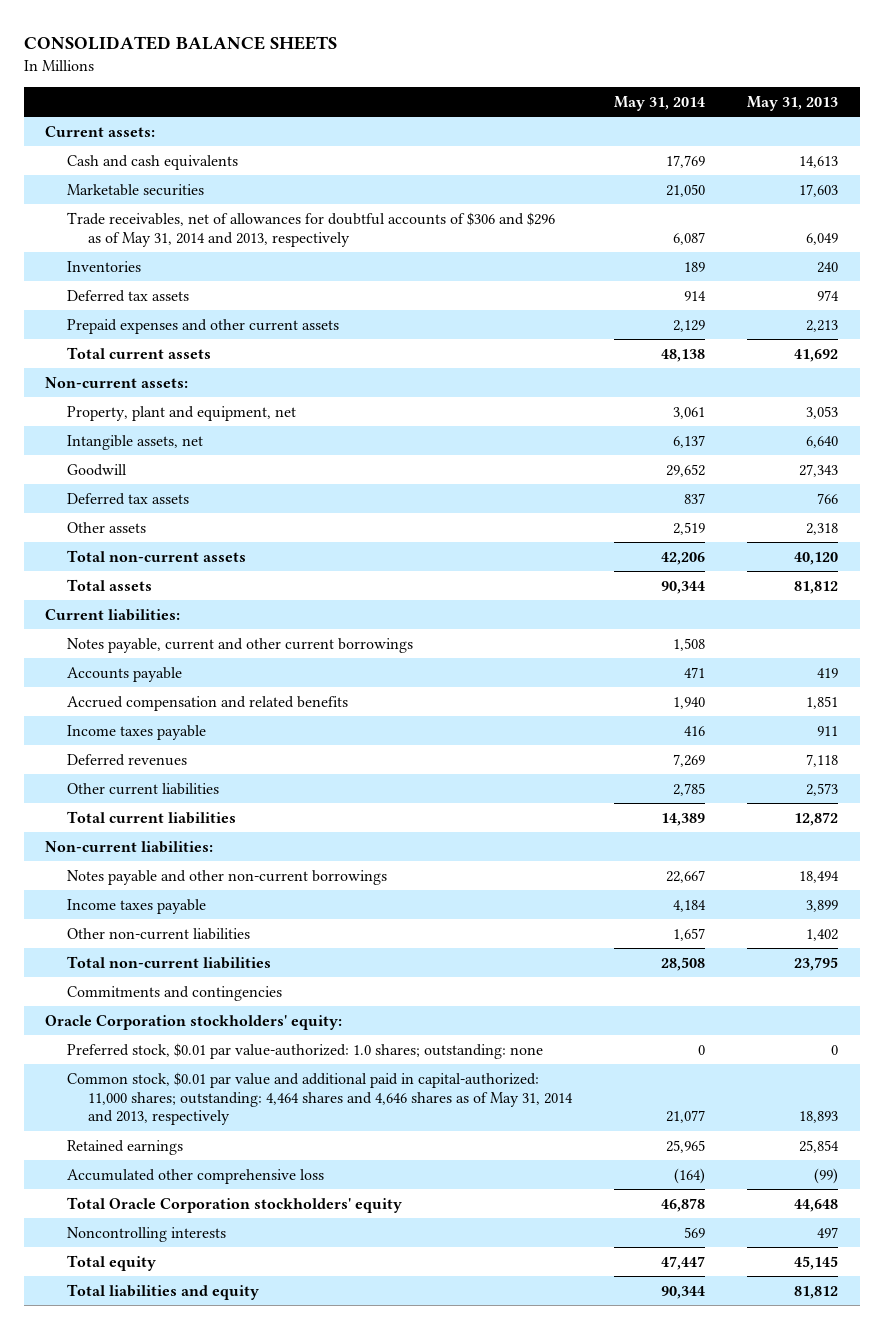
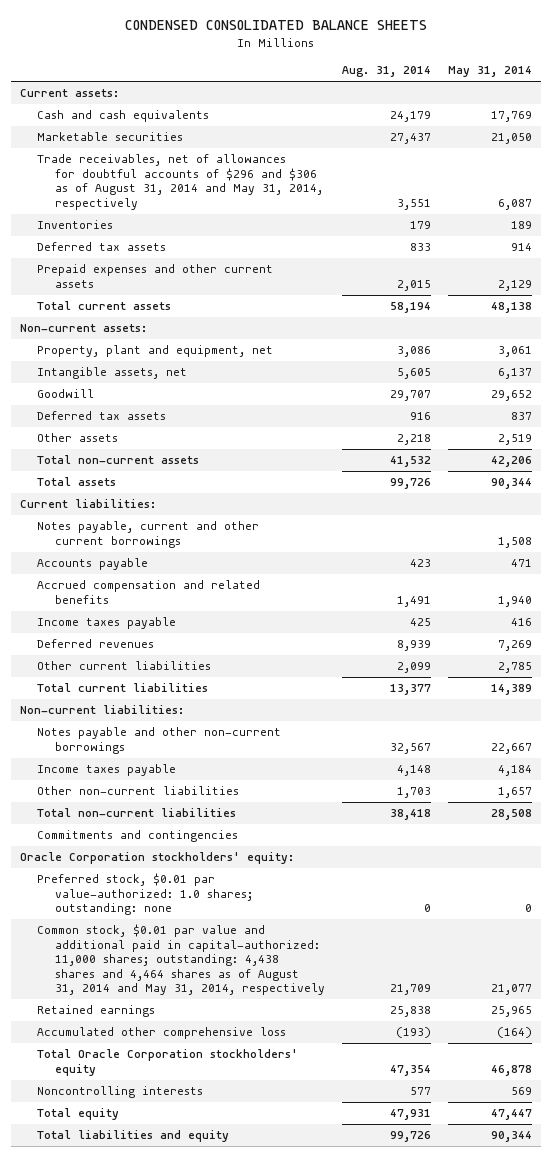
[24,36,338,51] CONSOLIDATED BALANCE SHEETS -> [124,20,427,31] CONDENSED CONSOLIDATED BALANCE SHEETS
[747,95,839,111] May 31, 2013 -> none
none -> [342,66,432,78] Aug. 31, 2014
[66,211,555,247] Trade receivables, net of allowances for doubtful accounts of $306 and $296 as of May 31, 2014 and 2013, respectively -> [37,154,324,210] Trade receivables, net of allowances for doubtful accounts of $296 and $306 as of August 31, 2014 and May 31, 2014, respectively
[66,1071,574,1126] Common stock, $0.01 par value and additional paid in capital-authorized: 11,000 shares; outstanding: 4,464 shares and 4,646 shares as of May 31, 2014 and 2013, respectively -> [37,924,326,996] Common stock, $0.01 par value and additional paid in capital-authorized: 11,000 shares; outstanding: 4,438 shares and 4,464 shares as of August 31, 2014 and May 31, 2014, respectively

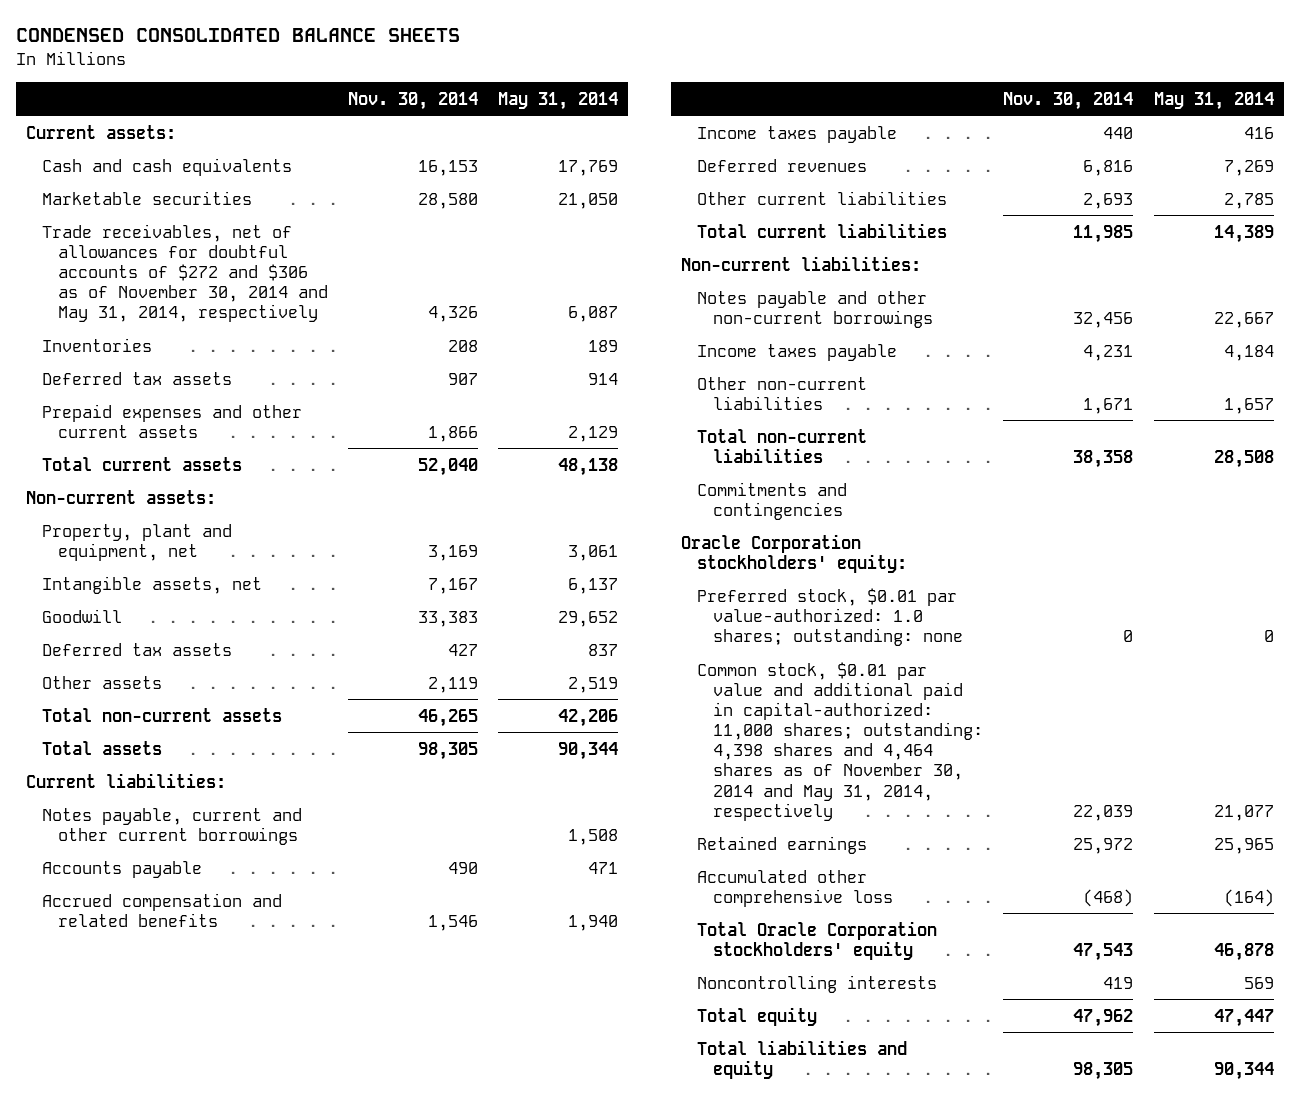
[342,66,432,78] Aug. 31, 2014 -> none
none -> [348,91,479,110] Nov. 30, 2014
[37,154,324,210] Trade receivables, net of allowances for doubtful accounts of $296 and $306 as of August 31, 2014 and May 31, 2014, respectively -> [41,223,328,323] Trade receivables, net of allowances for doubtful accounts of $272 and $306 as of November 30, 2014 and May 31, 2014, respectively
[37,924,326,996] Common stock, $0.01 par value and additional paid in capital-authorized: 11,000 shares; outstanding: 4,438 shares and 4,464 shares as of August 31, 2014 and May 31, 2014, respectively -> [697,661,984,821] Common stock, $0.01 par value and additional paid in capital-authorized: 11,000 shares; outstanding: 4,398 shares and 4,464 shares as of November 30, 2014 and May 31, 2014, respectively

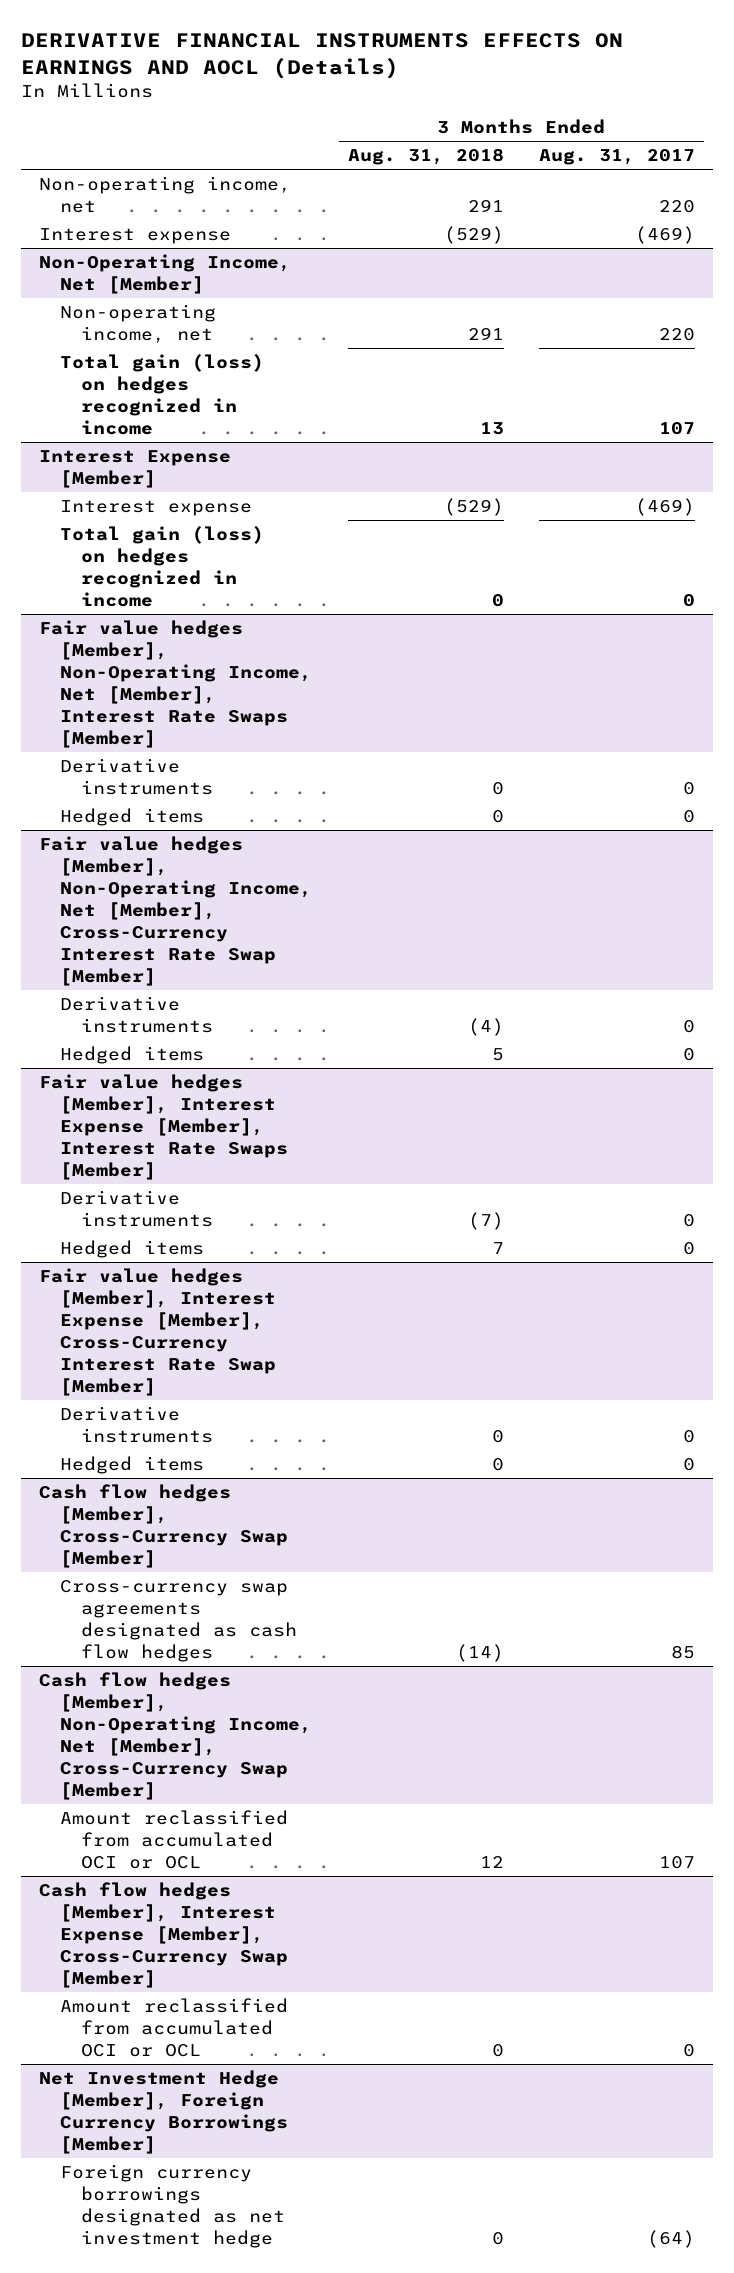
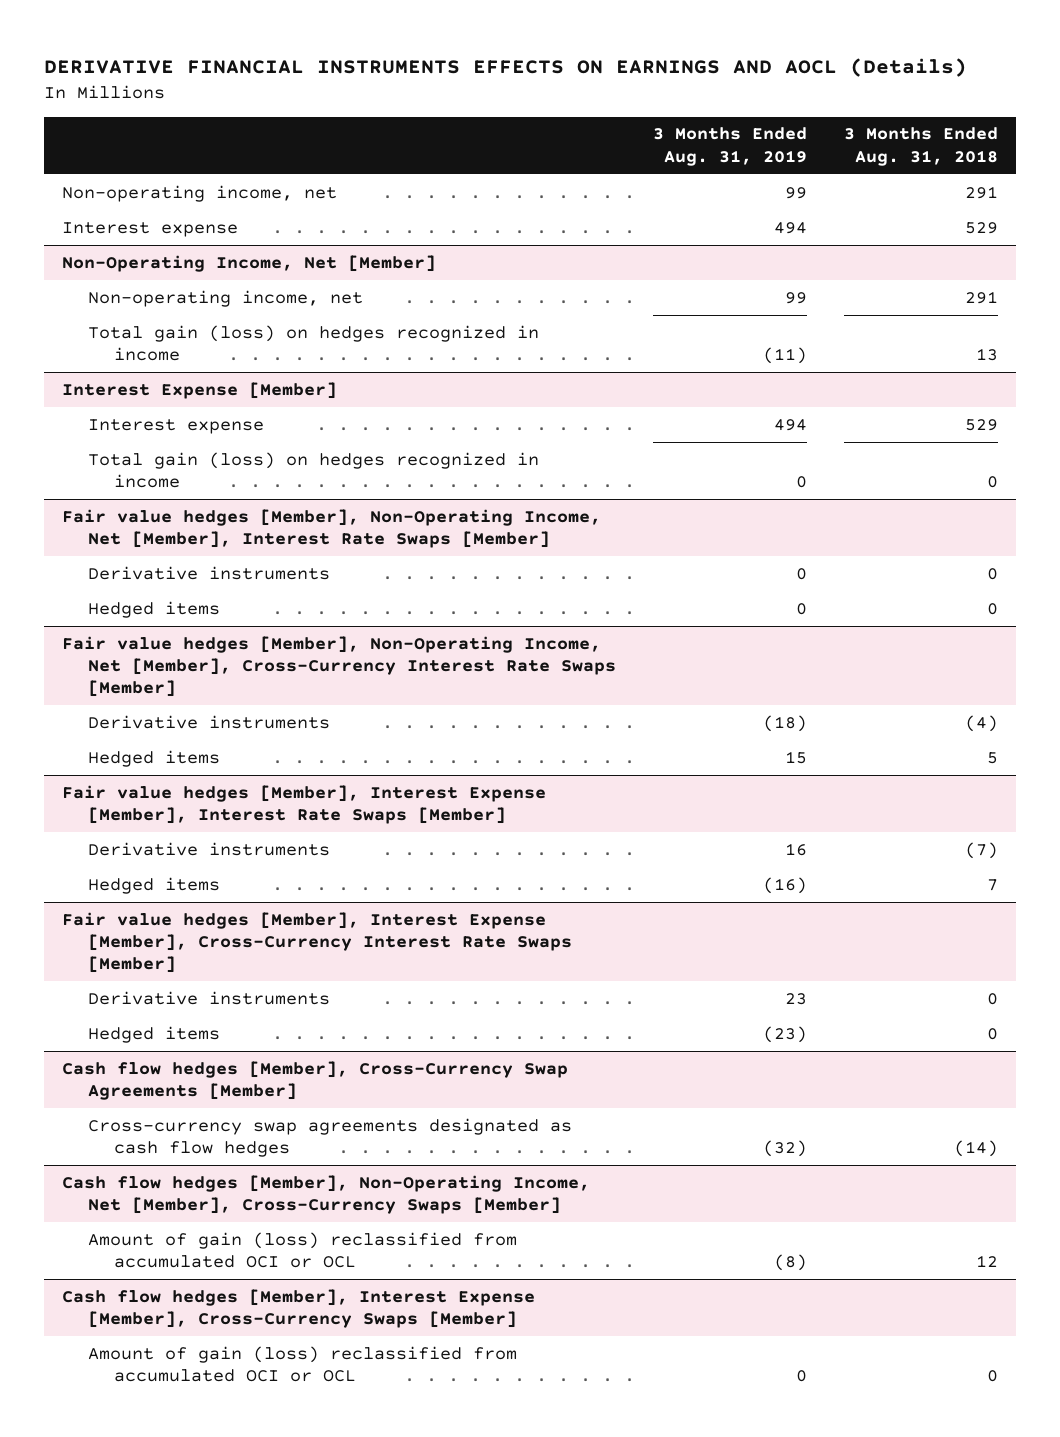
[539,149,696,166] Aug. 31, 2017 -> none
none -> [652,127,807,166] 3 Months Ended Aug. 31, 2019
[443,225,504,244] (529) -> [964,221,998,234] 529
[443,497,504,516] (529) -> [964,418,998,431] 529
[38,835,312,987] Fair value hedges [Member], Non-Operating Income, Net [Member], Cross-Currency Interest Rate Swap [Member] -> [62,635,617,698] Fair value hedges [Member], Non-Operating Income, Net [Member], Cross-Currency Interest Rate Swaps [Member]
[38,1267,276,1397] Fair value hedges [Member], Interest Expense [Member], Cross-Currency Interest Rate Swap [Member] -> [62,911,573,974] Fair value hedges [Member], Interest Expense [Member], Cross-Currency Interest Rate Swaps [Member]
[38,1483,288,1568] Cash flow hedges [Member], Cross-Currency Swap [Member] -> [62,1060,569,1101] Cash flow hedges [Member], Cross-Currency Swap Agreements [Member]
[38,2069,288,2154] Net Investment Hedge [Member], Foreign Currency Borrowings [Member] -> none
[59,2163,286,2248] Foreign currency borrowings designated as net investment hedge -> none
[38,1671,312,1801] Cash flow hedges [Member], Non-Operating Income, Net [Member], Cross-Currency Swap [Member] -> [62,1174,591,1215] Cash flow hedges [Member], Non-Operating Income, Net [Member], Cross-Currency Swaps [Member]
[59,1809,288,1869] Amount reclassified from accumulated OCI or OCL -> [88,1231,518,1269] Amount of gain (loss) reclassified from accumulated OCI or OCL
[38,1881,288,1988] Cash flow hedges [Member], Interest Expense [Member], Cross-Currency Swap [Member] -> [62,1288,536,1329] Cash flow hedges [Member], Interest Expense [Member], Cross-Currency Swaps [Member]
[59,1997,288,2057] Amount reclassified from accumulated OCI or OCL -> [88,1345,518,1383] Amount of gain (loss) reclassified from accumulated OCI or OCL

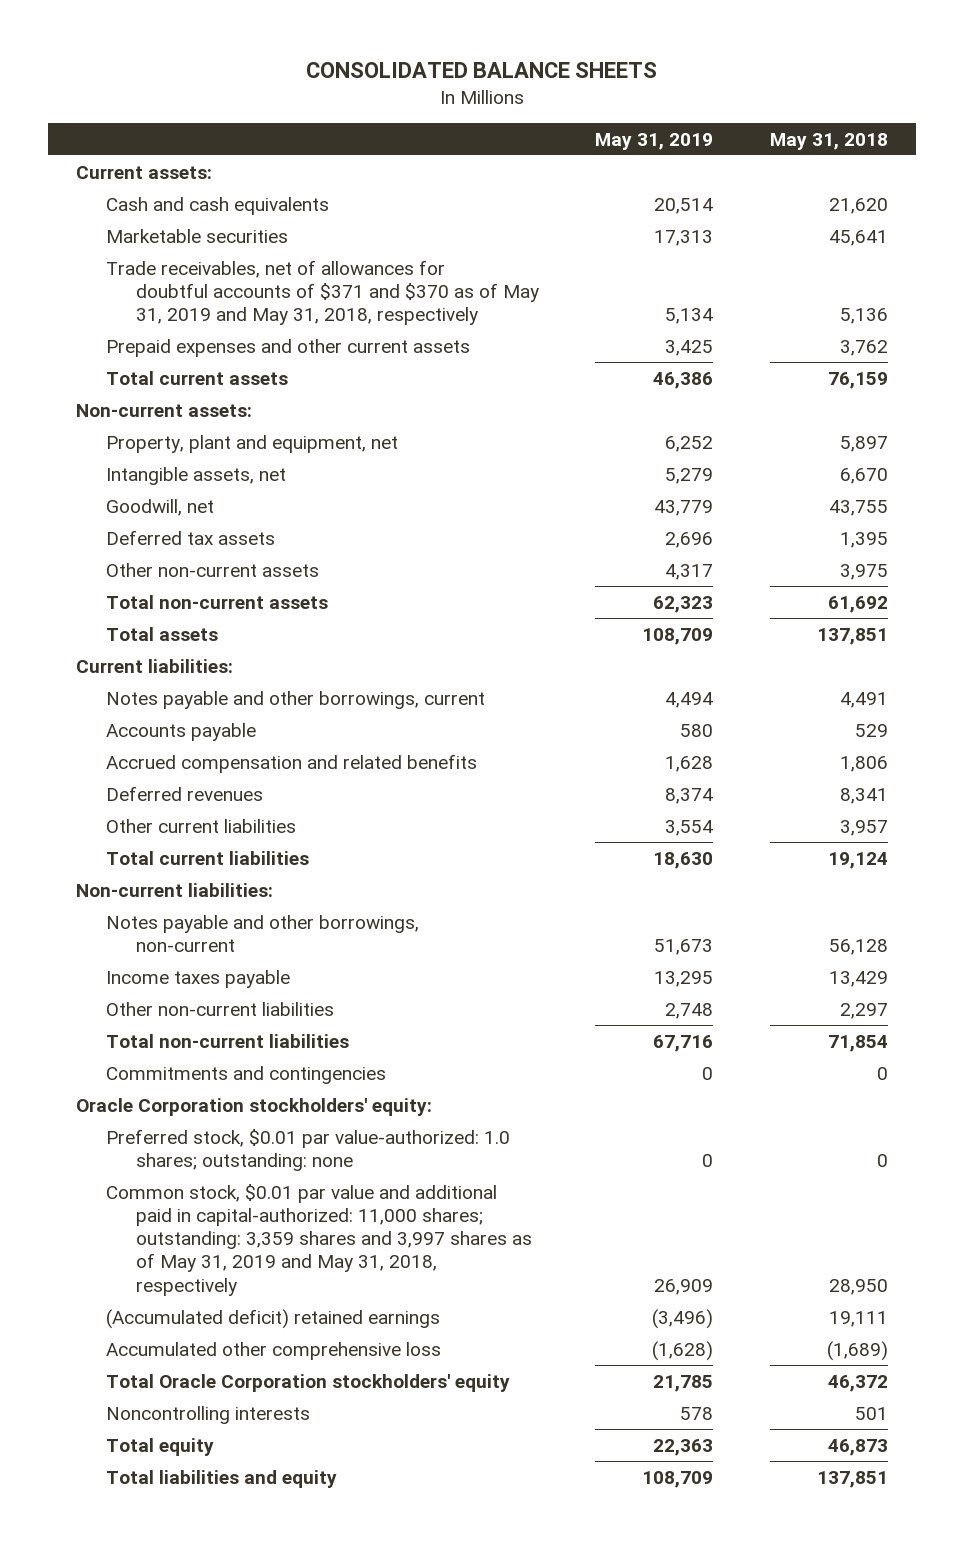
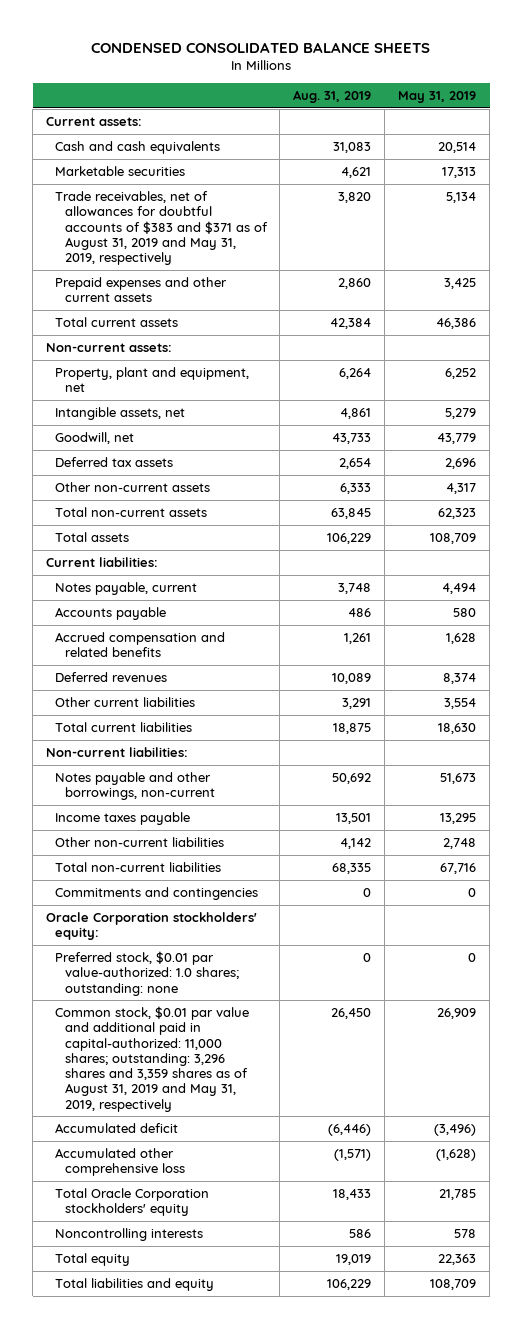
[305,61,657,78] CONSOLIDATED BALANCE SHEETS -> [91,41,431,53] CONDENSED CONSOLIDATED BALANCE SHEETS
[769,132,888,150] May 31, 2018 -> none
none -> [293,90,372,104] Aug. 31, 2019
[106,259,540,326] Trade receivables, net of allowances for doubtful accounts of $371 and $370 as of May 31, 2019 and May 31, 2018, respectively -> [55,190,268,266] Trade receivables, net of allowances for doubtful accounts of $383 and $371 as of August 31, 2019 and May 31, 2019, respectively
[106,690,486,709] Notes payable and other borrowings, current -> [55,581,198,595] Notes payable, current
[106,1183,533,1296] Common stock, $0.01 par value and additional paid in capital-authorized: 11,000 shares; outstanding: 3,359 shares and 3,997 shares as of May 31, 2019 and May 31, 2018, respectively -> [55,1005,250,1112] Common stock, $0.01 par value and additional paid in capital-authorized: 11,000 shares; outstanding: 3,296 shares and 3,359 shares as of August 31, 2019 and May 31, 2019, respectively
[106,1308,441,1329] (Accumulated deficit) retained earnings -> [55,1122,179,1133] Accumulated deficit

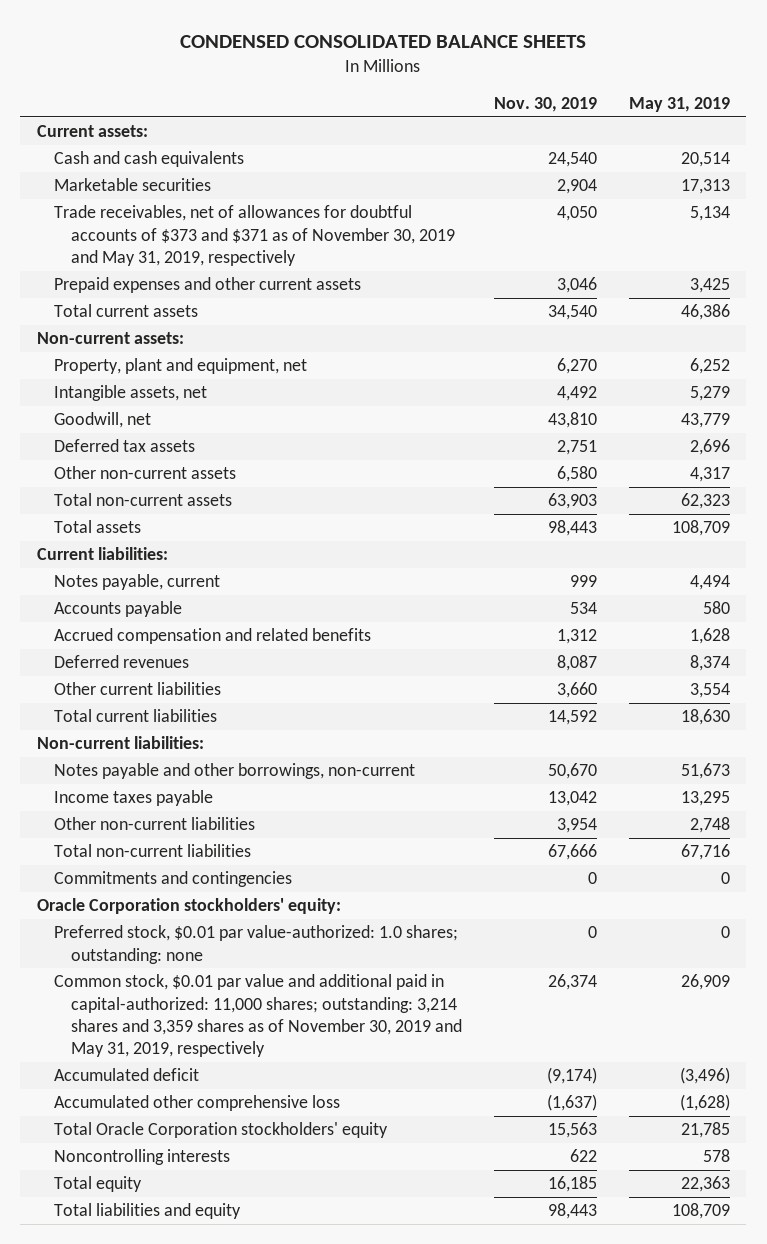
[293,90,372,104] Aug. 31, 2019 -> none
none -> [493,96,597,112] Nov. 30, 2019
[55,190,268,266] Trade receivables, net of allowances for doubtful accounts of $383 and $371 as of August 31, 2019 and May 31, 2019, respectively -> [53,205,455,266] Trade receivables, net of allowances for doubtful accounts of $373 and $371 as of November 30, 2019 and May 31, 2019, respectively
[55,1005,250,1112] Common stock, $0.01 par value and additional paid in capital-authorized: 11,000 shares; outstanding: 3,296 shares and 3,359 shares as of August 31, 2019 and May 31, 2019, respectively -> [53,974,462,1058] Common stock, $0.01 par value and additional paid in capital-authorized: 11,000 shares; outstanding: 3,214 shares and 3,359 shares as of November 30, 2019 and May 31, 2019, respectively

